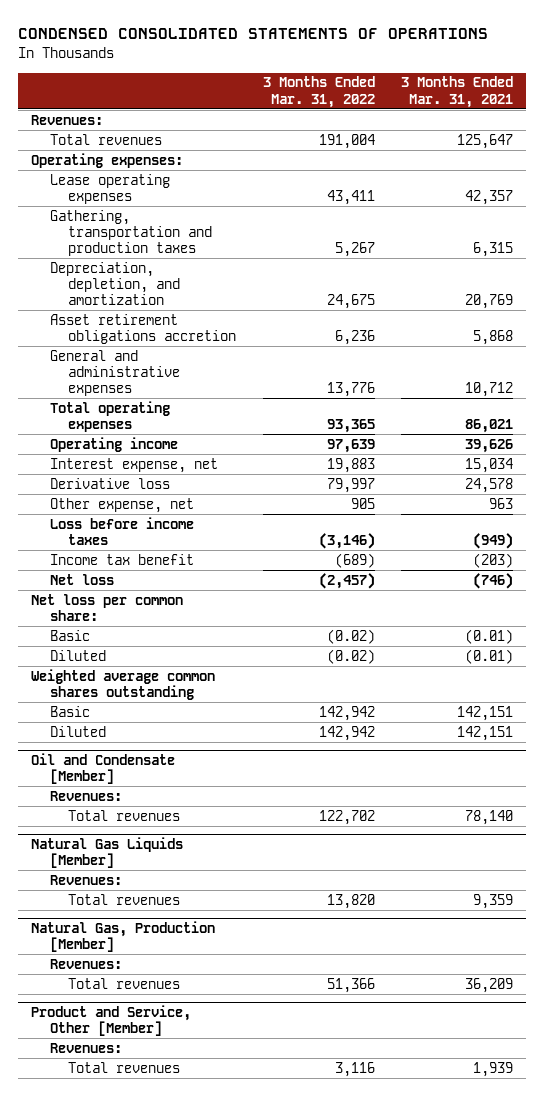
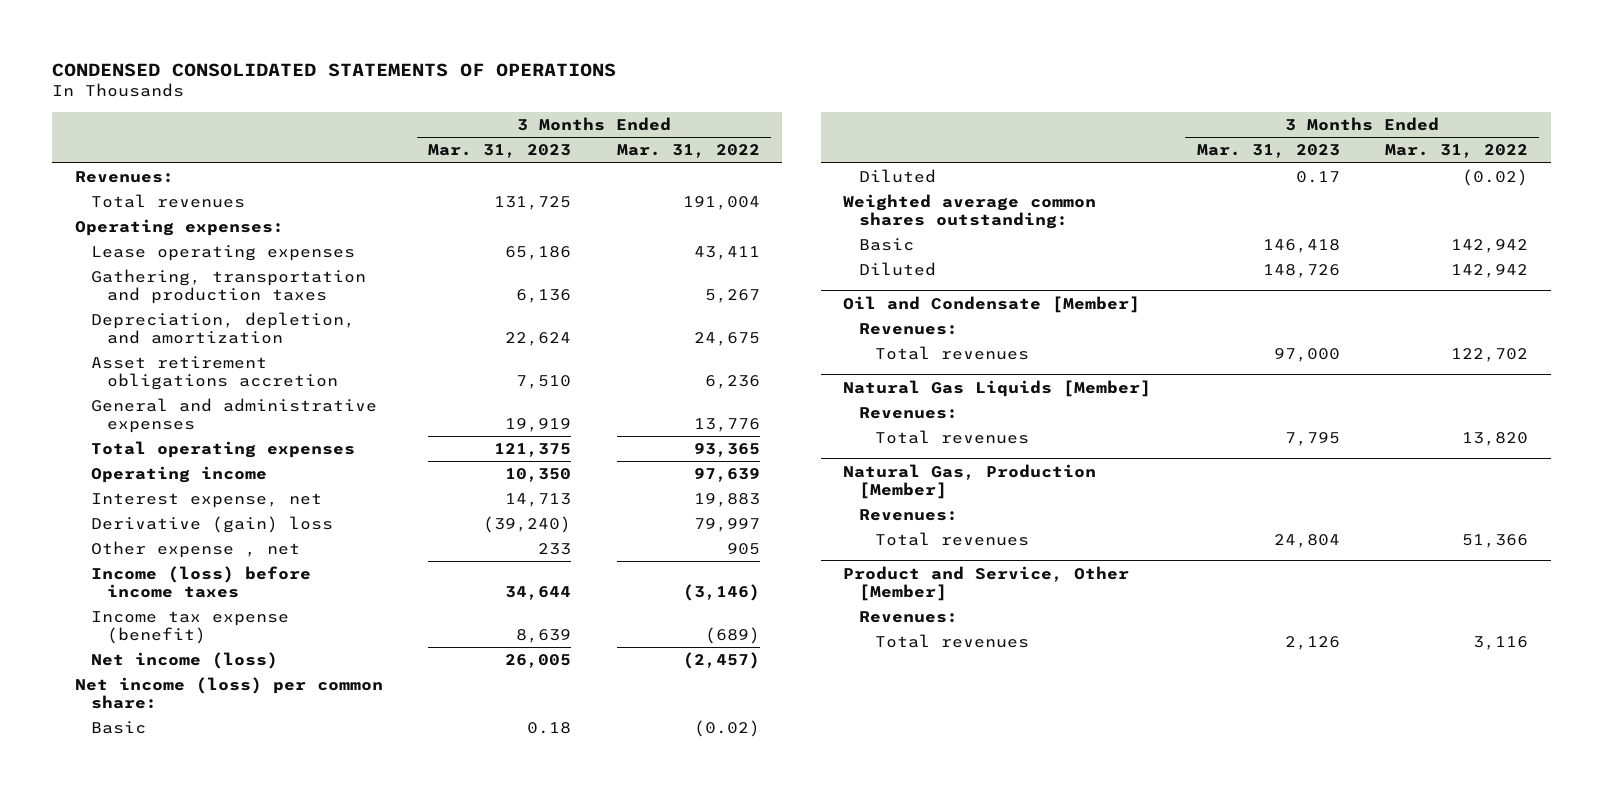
[401,76,514,108] 3 Months Ended Mar. 31, 2021 -> none
none -> [428,144,572,159] Mar. 31, 2023
[49,477,170,489] Derivative loss -> [90,516,333,534] Derivative (gain) loss
[49,497,194,513] Other expense, net -> [90,541,300,559] Other expense , net
[49,516,194,546] Loss before income taxes -> [90,566,311,598] Income (loss) before income taxes
[49,553,194,565] Income tax benefit -> [90,611,289,644] Income tax expense (benefit)
[49,573,114,585] Net loss -> [90,652,278,670] Net income (loss)
[30,593,183,622] Net loss per common share: -> [74,677,383,709] Net income (loss) per common share:
[30,668,215,701] Weighted average common shares outstanding -> [843,194,1097,229] Weighted average common shares outstanding:

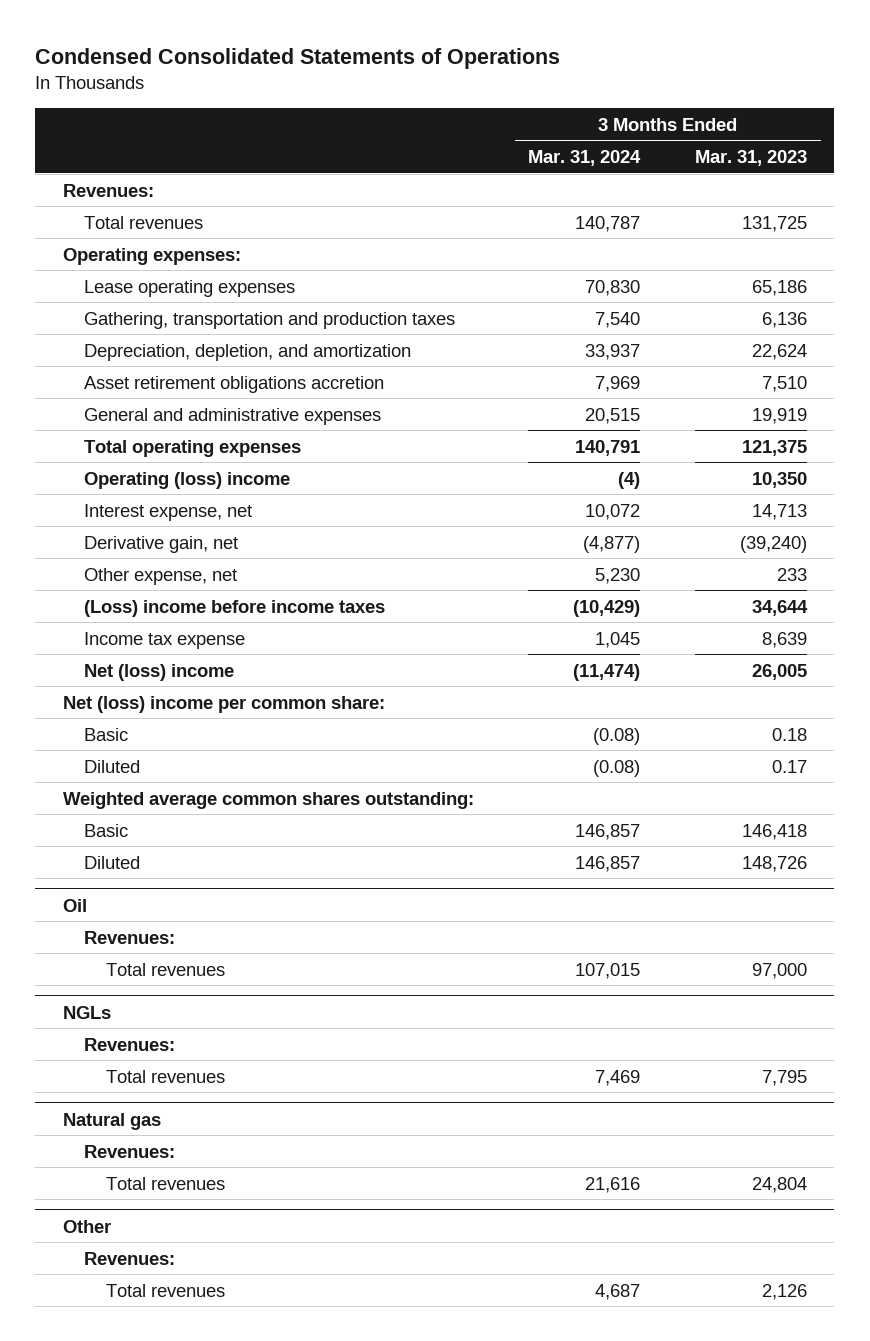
[52,62,617,77] CONDENSED CONSOLIDATED STATEMENTS OF OPERATIONS -> [35,48,561,70] Condensed Consolidated Statements of Operations
[616,144,760,159] Mar. 31, 2022 -> none
none -> [528,150,642,167] Mar. 31, 2024
[90,466,267,484] Operating income -> [84,471,291,489] Operating (loss) income
[90,516,333,534] Derivative (gain) loss -> [84,535,239,553] Derivative gain, net
[90,541,300,559] Other expense , net -> [84,567,238,585] Other expense, net
[90,566,311,598] Income (loss) before income taxes -> [84,599,386,617] (Loss) income before income taxes
[90,611,289,644] Income tax expense (benefit) -> [84,631,246,649] Income tax expense
[90,652,278,670] Net income (loss) -> [84,663,235,681] Net (loss) income
[74,677,383,709] Net income (loss) per common share: -> [62,695,385,713] Net (loss) income per common share:
[843,296,1141,314] Oil and Condensate [Member] -> [62,898,87,912] Oil
[843,380,1152,398] Natural Gas Liquids [Member] -> [62,1005,111,1019] NGLs
[843,464,1097,499] Natural Gas, Production [Member] -> [62,1112,161,1130] Natural gas
[843,566,1130,601] Product and Service, Other [Member] -> [62,1219,111,1233] Other

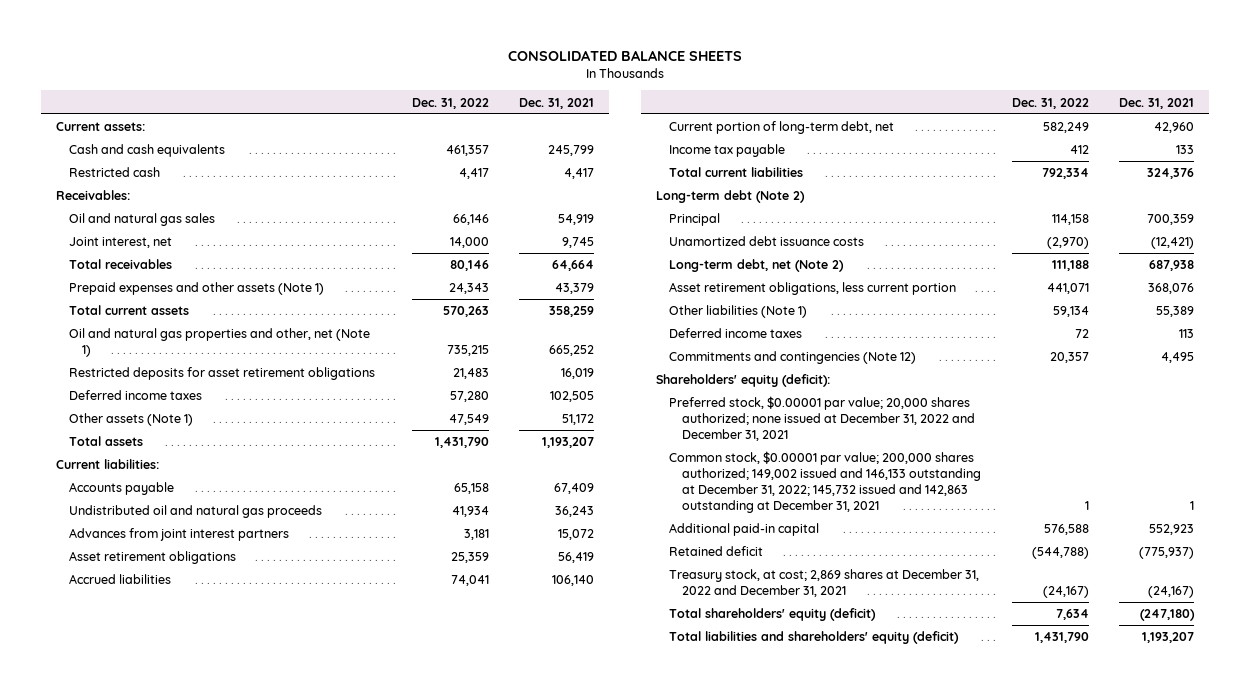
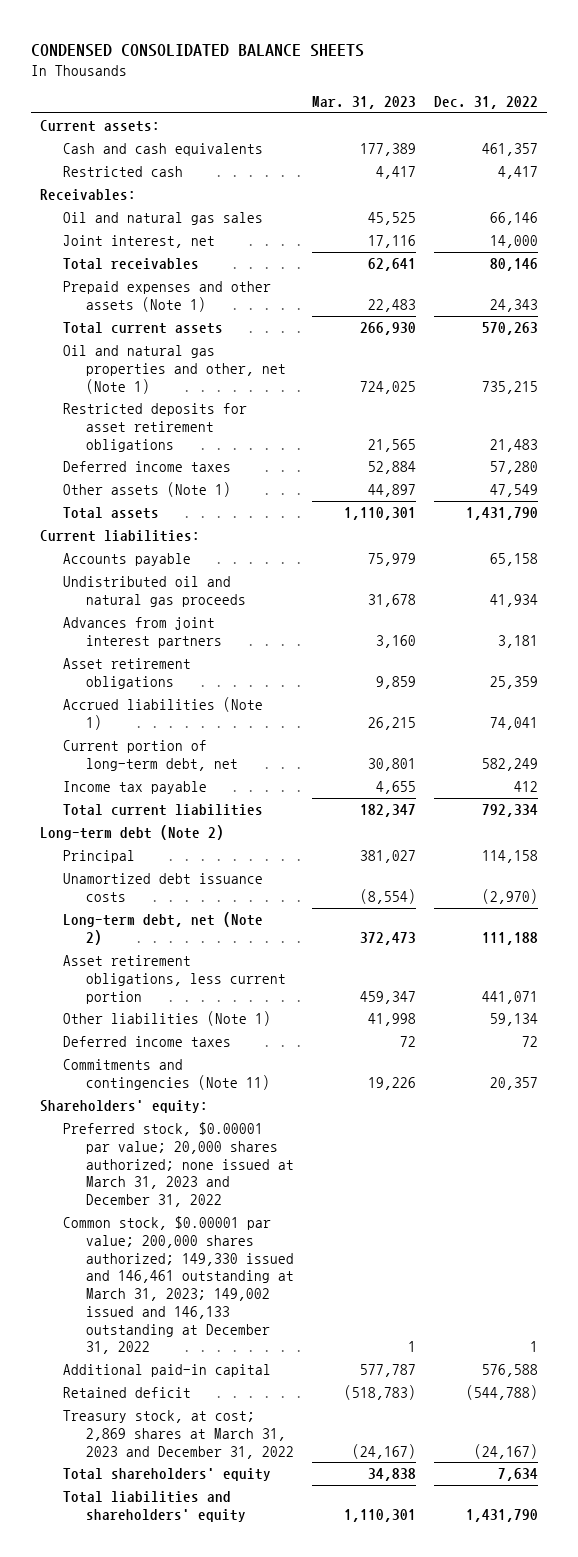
[508,49,743,61] CONSOLIDATED BALANCE SHEETS -> [31,43,365,57] CONDENSED CONSOLIDATED BALANCE SHEETS
[519,97,595,109] Dec. 31, 2021 -> none
none -> [311,96,416,110] Mar. 31, 2023
[69,574,172,585] Accrued liabilities -> [62,697,263,730] Accrued liabilities (Note 1)
[669,351,917,365] Commitments and contingencies (Note 12) -> [62,1059,270,1090] Commitments and contingencies (Note 11)
[656,374,831,388] Shareholders' equity (deficit): -> [40,1100,209,1114] Shareholders' equity:
[669,396,975,442] Preferred stock, $0.00001 par value; 20,000 shares authorized; none issued at December 31, 2022 and December 31, 2021 -> [62,1122,294,1208] Preferred stock, $0.00001 par value; 20,000 shares authorized; none issued at March 31, 2023 and December 31, 2022
[669,451,981,514] Common stock, $0.00001 par value; 200,000 shares authorized; 149,002 issued and 146,133 outstanding at December 31, 2022; 145,732 issued and 142,863 outstanding at December 31, 2021 -> [62,1216,294,1355] Common stock, $0.00001 par value; 200,000 shares authorized; 149,330 issued and 146,461 outstanding at March 31, 2023; 149,002 issued and 146,133 outstanding at December 31, 2022
[669,569,980,598] Treasury stock, at cost; 2,869 shares at December 31, 2022 and December 31, 2021 -> [62,1410,294,1459] Treasury stock, at cost; 2,869 shares at March 31, 2023 and December 31, 2022
[669,608,877,622] Total shareholders' equity (deficit) -> [62,1468,271,1482] Total shareholders' equity
[669,631,960,645] Total liabilities and shareholders' equity (deficit) -> [62,1491,246,1522] Total liabilities and shareholders' equity

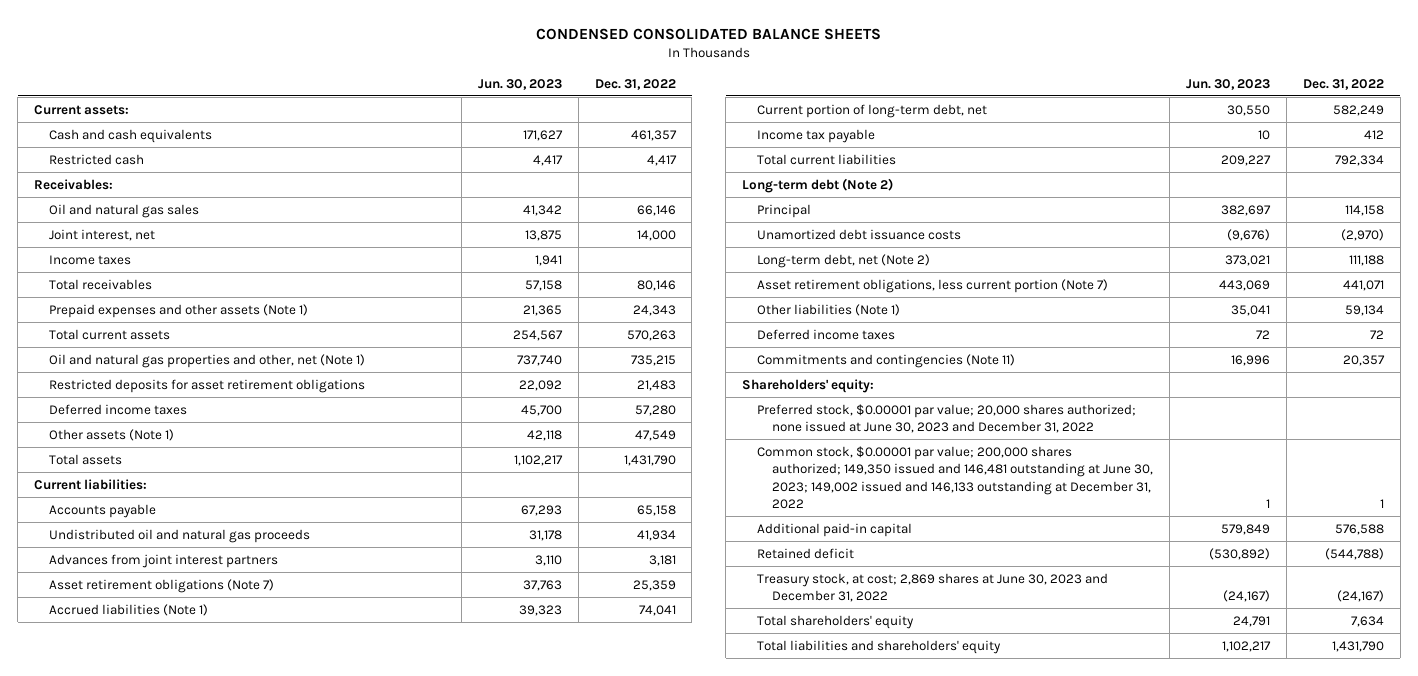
[311,96,416,110] Mar. 31, 2023 -> none
none -> [477,78,562,90] Jun. 30, 2023
none -> [49,254,132,265] Income taxes
[62,658,191,689] Asset retirement obligations -> [49,578,275,593] Asset retirement obligations (Note 7)
[62,955,286,1004] Asset retirement obligations, less current portion -> [757,278,1109,293] Asset retirement obligations, less current portion (Note 7)
[62,1122,294,1208] Preferred stock, $0.00001 par value; 20,000 shares authorized; none issued at March 31, 2023 and December 31, 2022 -> [757,403,1137,434] Preferred stock, $0.00001 par value; 20,000 shares authorized; none issued at June 30, 2023 and December 31, 2022
[62,1216,294,1355] Common stock, $0.00001 par value; 200,000 shares authorized; 149,330 issued and 146,461 outstanding at March 31, 2023; 149,002 issued and 146,133 outstanding at December 31, 2022 -> [757,445,1154,509] Common stock, $0.00001 par value; 200,000 shares authorized; 149,350 issued and 146,481 outstanding at June 30, 2023; 149,002 issued and 146,133 outstanding at December 31, 2022
[62,1410,294,1459] Treasury stock, at cost; 2,869 shares at March 31, 2023 and December 31, 2022 -> [757,572,1109,603] Treasury stock, at cost; 2,869 shares at June 30, 2023 and December 31, 2022

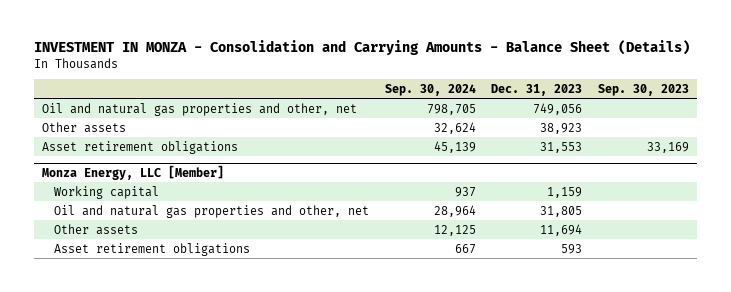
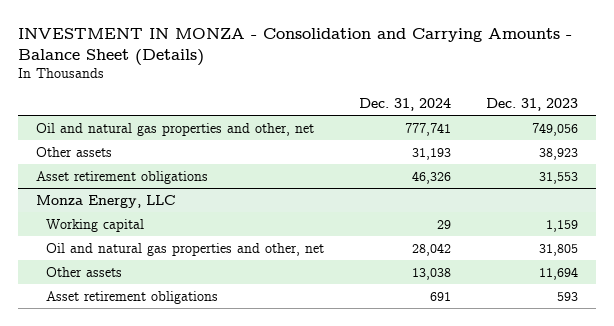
[384,83,476,96] Sep. 30, 2024 -> none
[597,83,689,96] Sep. 30, 2023 -> none
none -> [358,97,451,111] Dec. 31, 2024
[41,164,224,180] Monza Energy, LLC [Member] -> [36,194,177,208] Monza Energy, LLC

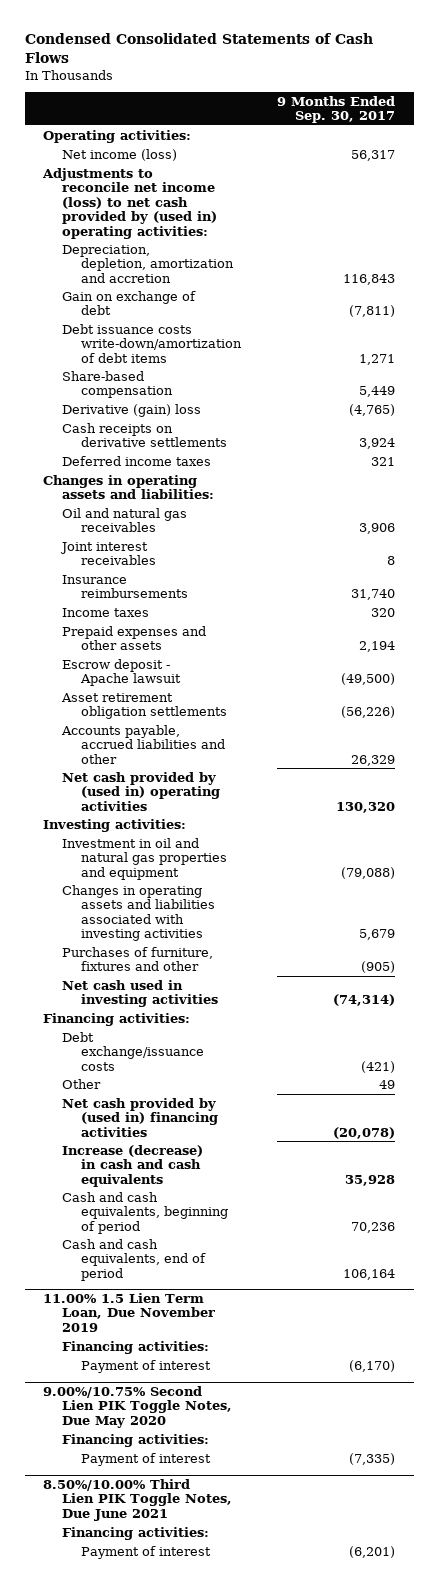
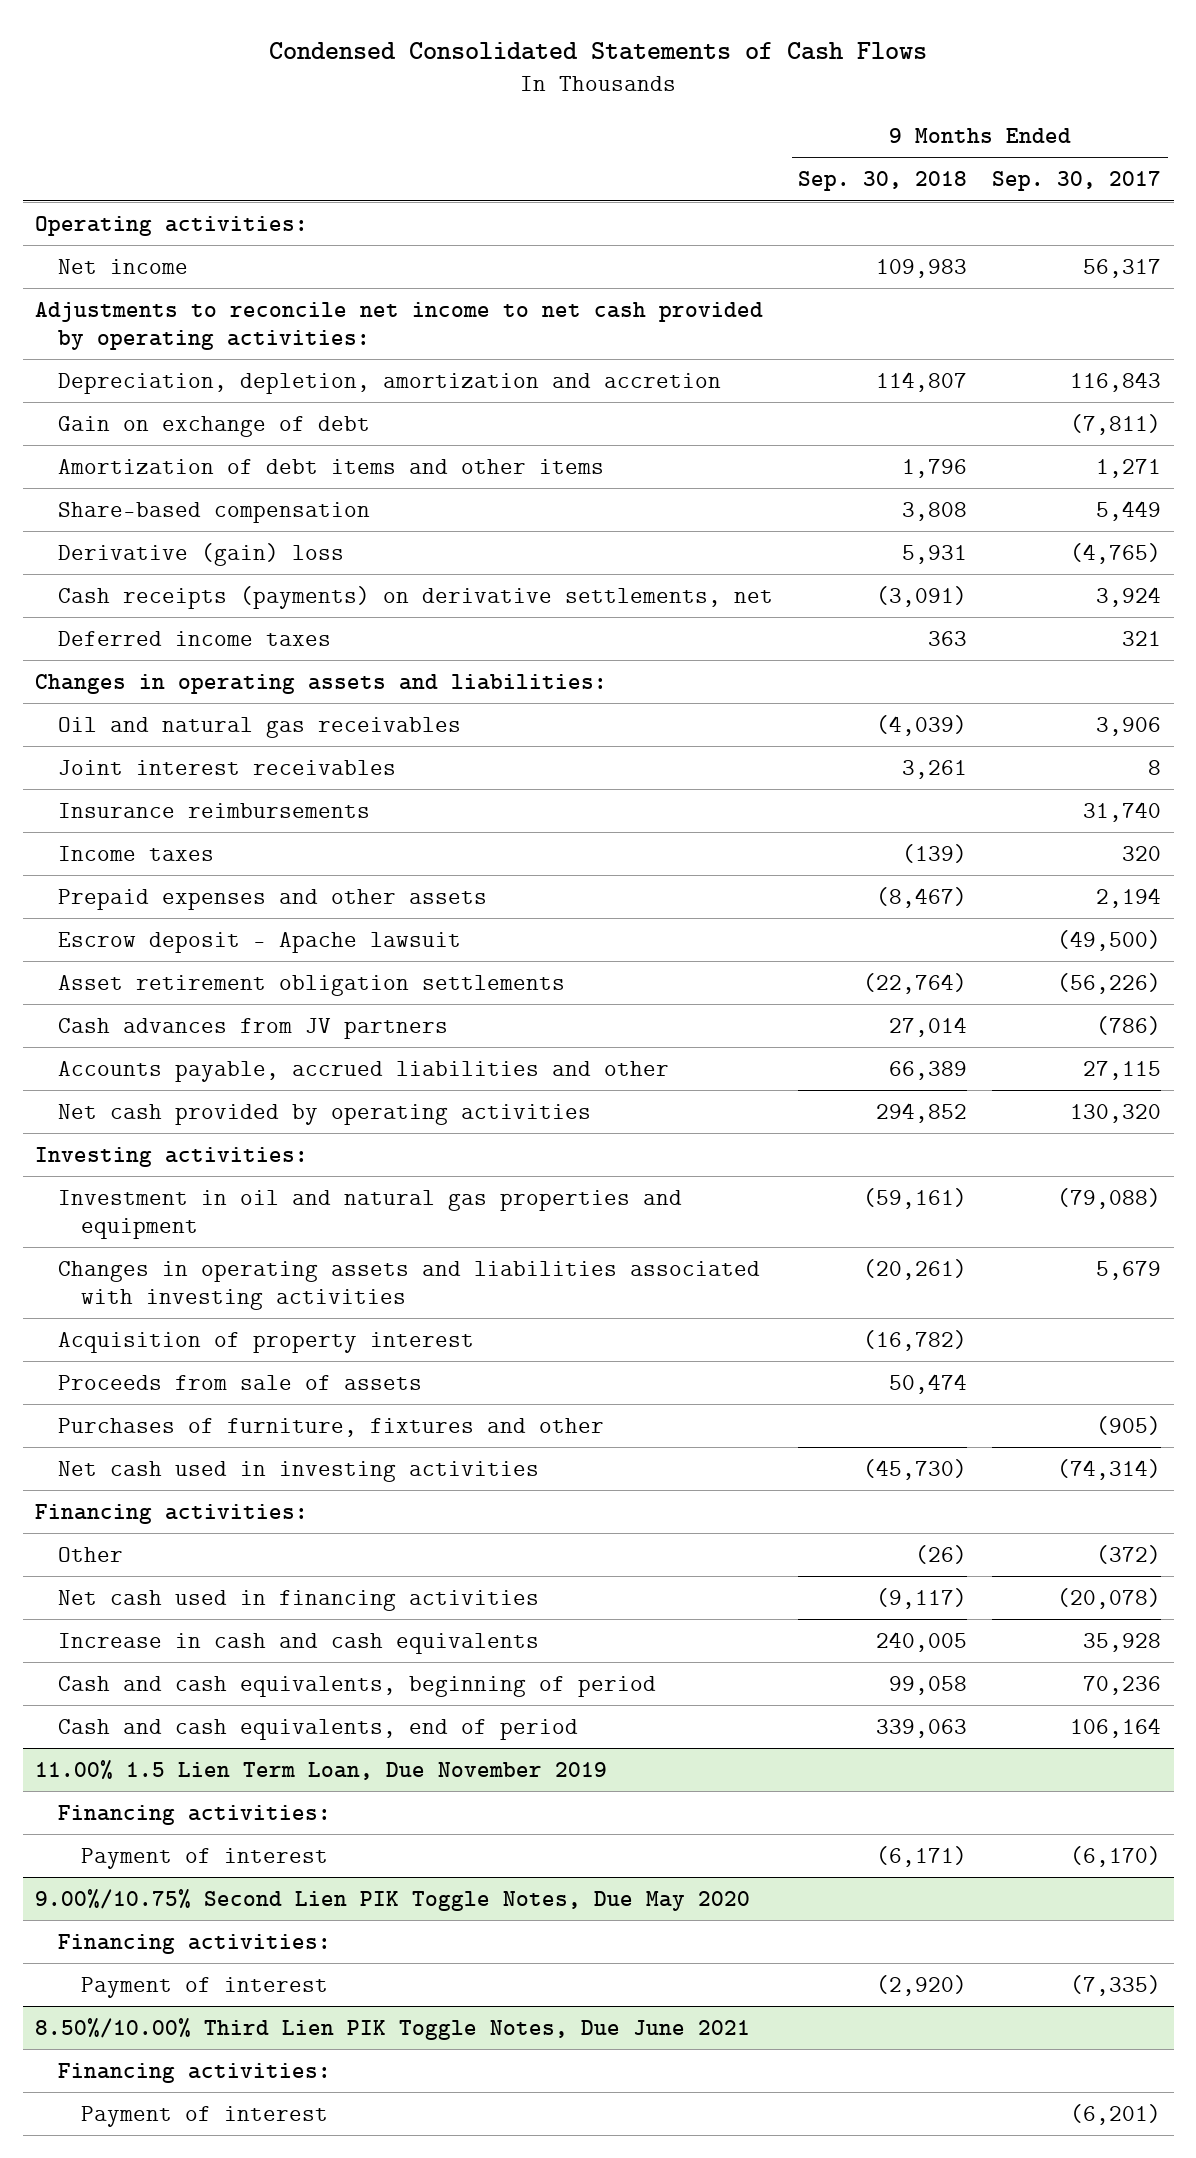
none -> [798,171,968,192] Sep. 30, 2018
[61,148,177,161] Net income (loss) -> [57,258,188,274] Net income
[42,167,217,239] Adjustments to reconcile net income (loss) to net cash provided by (used in) operating activities: -> [35,301,764,350] Adjustments to reconcile net income to net cash provided by operating activities:
[61,323,242,363] Debt issuance costs write-down/amortization of debt items -> [57,458,604,474] Amortization of debt items and other items
[61,422,227,448] Cash receipts on derivative settlements -> [57,585,773,609] Cash receipts (payments) on derivative settlements, net
none -> [57,1017,448,1039] Cash advances from JV partners
[351,754,396,766] 26,329 -> [1083,1060,1162,1080] 27,115
[61,771,220,811] Net cash provided by (used in) operating activities -> [57,1103,591,1125] Net cash provided by operating activities
none -> [57,1331,474,1353] Acquisition of property interest
none -> [57,1374,422,1390] Proceeds from sale of assets
[61,1031,204,1071] Debt exchange/issuance costs -> none
[379,1079,396,1089] 49 -> [1096,1544,1162,1564] (372)
[61,1097,218,1137] Net cash provided by (used in) financing activities -> [57,1589,539,1611] Net cash used in financing activities
[61,1144,203,1187] Increase (decrease) in cash and cash equivalents -> [57,1632,539,1654] Increase in cash and cash equivalents

